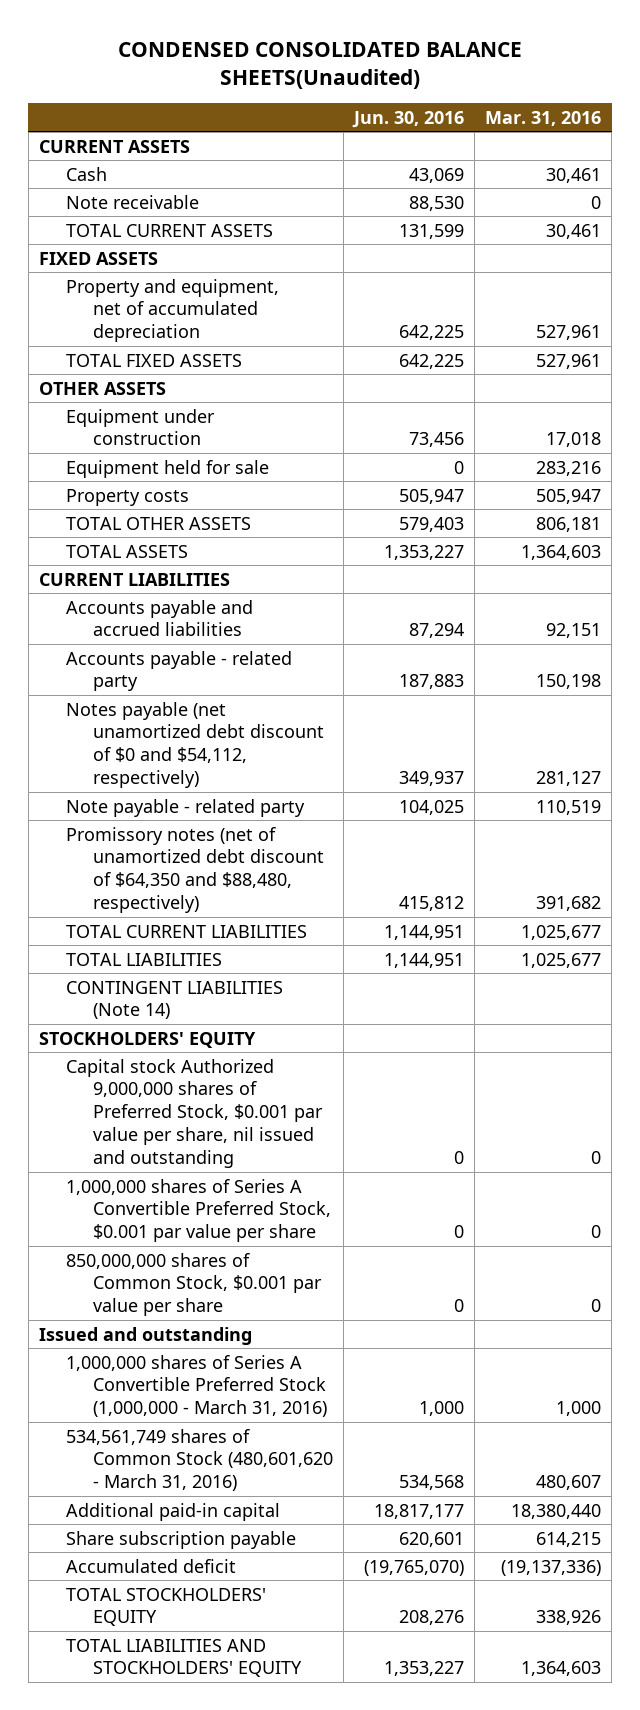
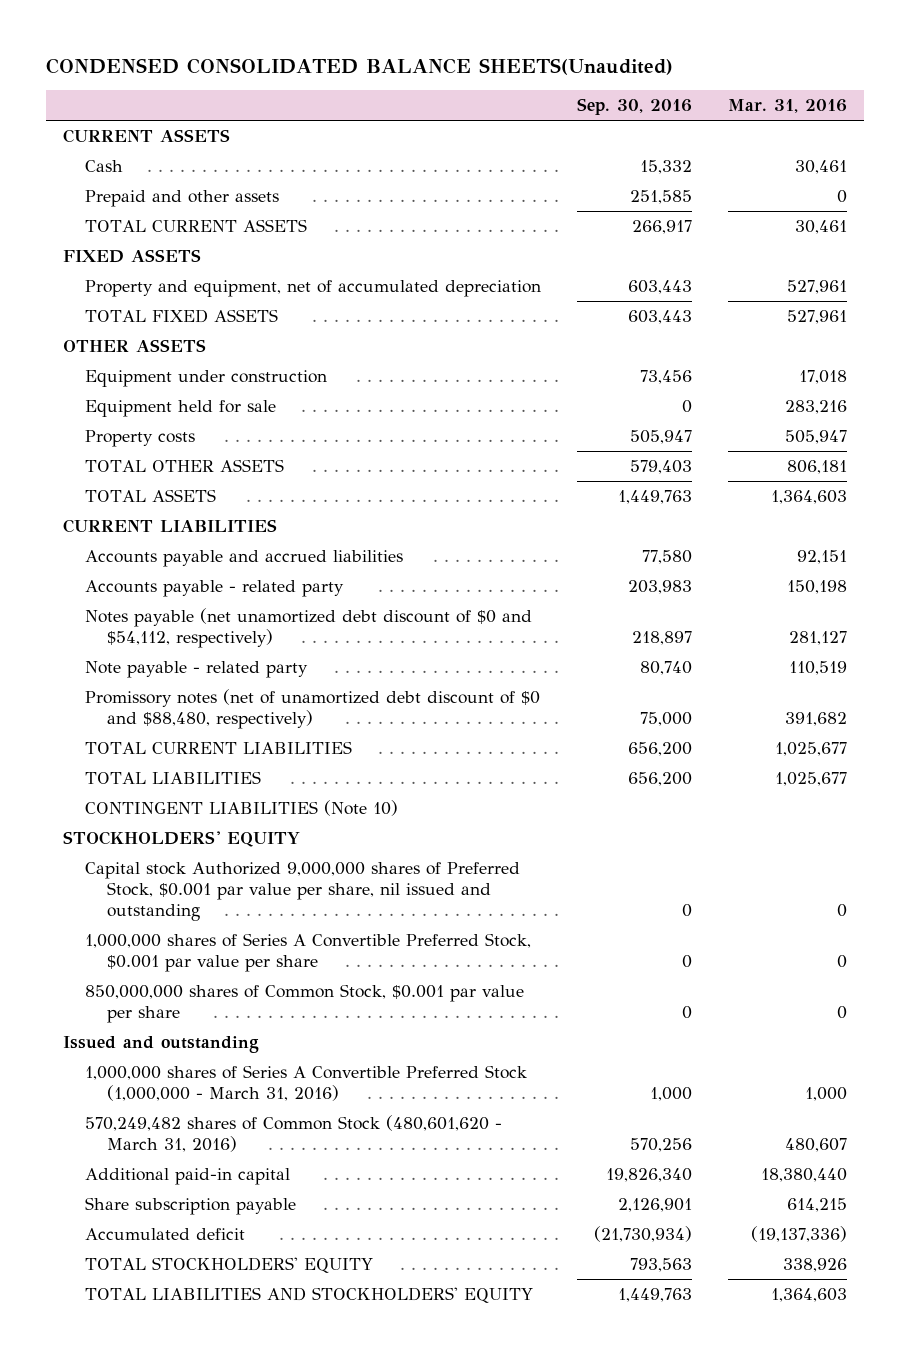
[352,110,465,128] Jun. 30, 2016 -> none
none -> [576,98,692,116] Sep. 30, 2016
[66,194,200,209] Note receivable -> none
none -> [85,190,280,208] Prepaid and other assets
[66,826,325,914] Promissory notes (net of unamortized debt discount of $64,350 and $88,480, respectively) -> [85,689,541,730] Promissory notes (net of unamortized debt discount of $0 and $88,480, respectively)
[66,980,284,1020] CONTINGENT LIABILITIES (Note 14) -> [85,800,399,817] CONTINGENT LIABILITIES (Note 10)
[66,1428,334,1492] 534,561,749 shares of Common Stock (480,601,620 - March 31, 2016) -> [85,1115,503,1153] 570,249,482 shares of Common Stock (480,601,620 - March 31, 2016)

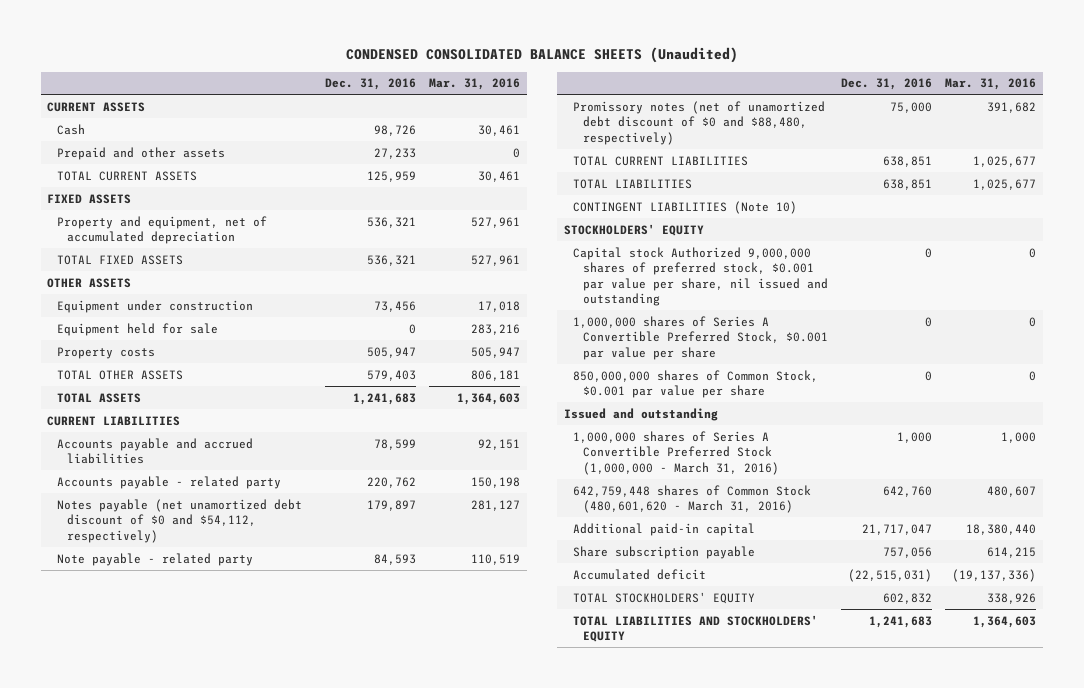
[45,57,673,75] CONDENSED CONSOLIDATED BALANCE SHEETS(Unaudited) -> [345,47,738,64] CONDENSED CONSOLIDATED BALANCE SHEETS (Unaudited)
[576,98,692,116] Sep. 30, 2016 -> none
none -> [324,78,416,91] Dec. 31, 2016
[85,862,521,922] Capital stock Authorized 9,000,000 shares of Preferred Stock, $0.001 par value per share, nil issued and outstanding -> [573,246,829,307] Capital stock Authorized 9,000,000 shares of preferred stock, $0.001 par value per share, nil issued and outstanding
[85,1115,503,1153] 570,249,482 shares of Common Stock (480,601,620 - March 31, 2016) -> [573,484,812,514] 642,759,448 shares of Common Stock (480,601,620 - March 31, 2016)

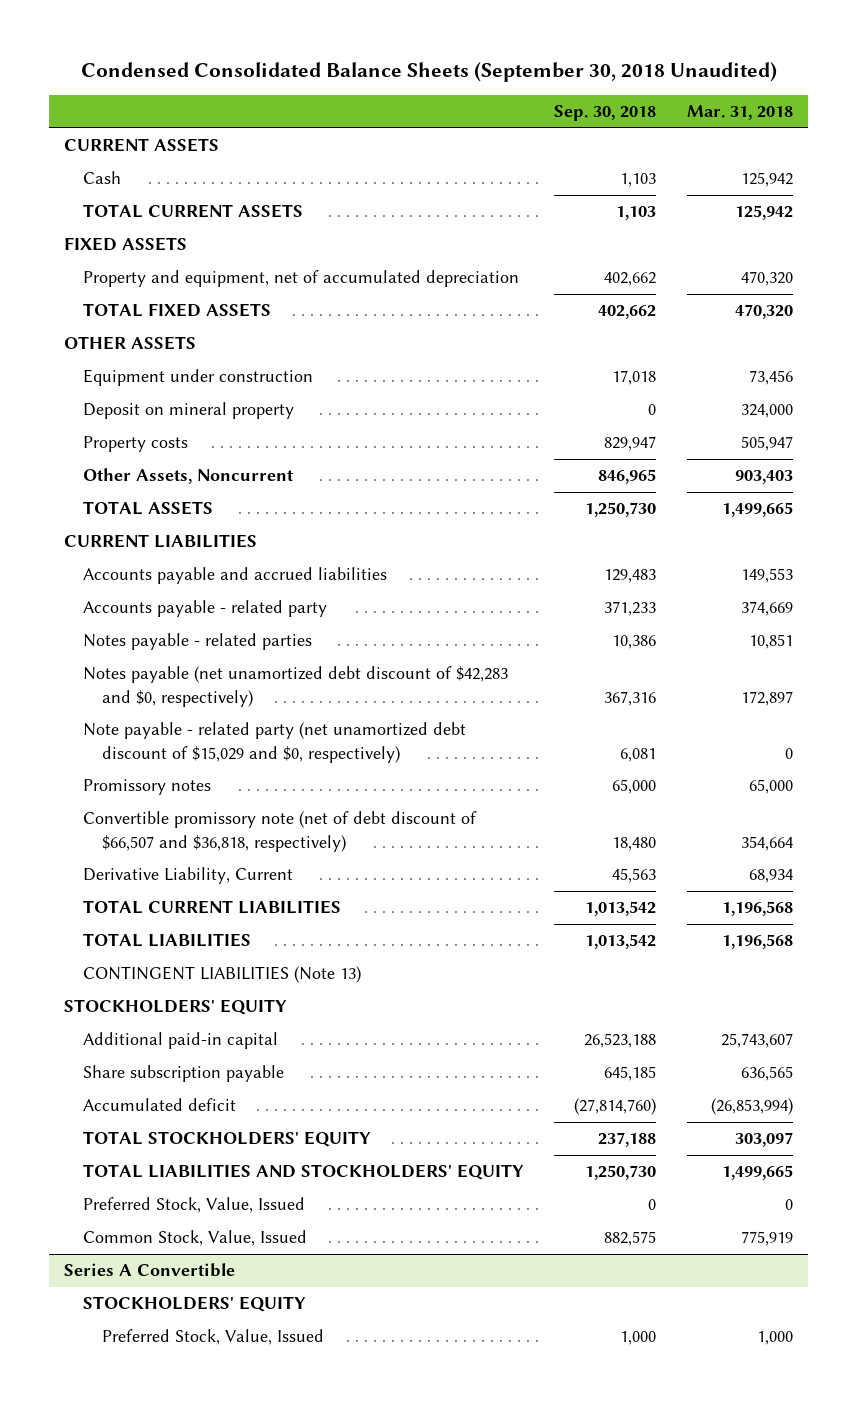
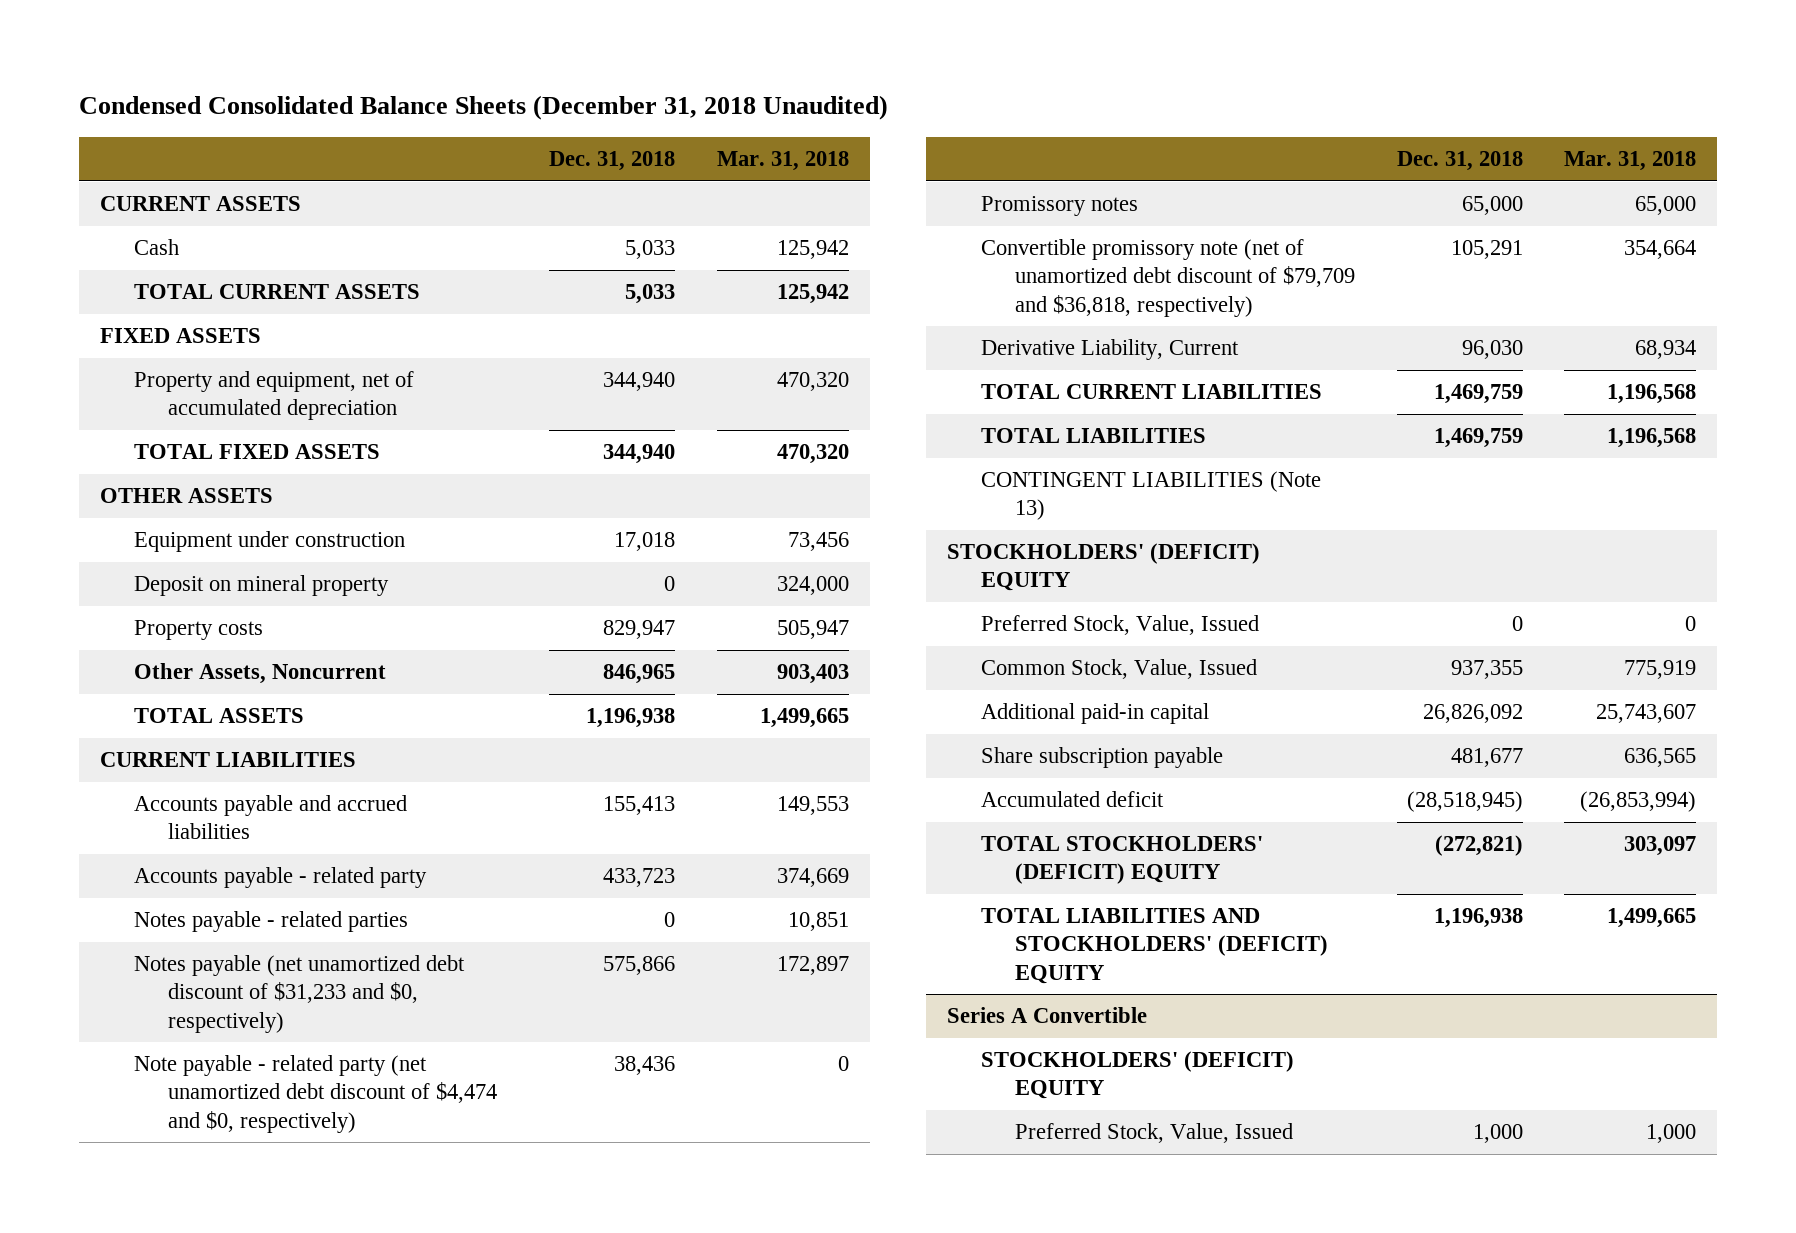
[80,61,777,82] Condensed Consolidated Balance Sheets (September 30, 2018 Unaudited) -> [78,94,888,120] Condensed Consolidated Balance Sheets (December 31, 2018 Unaudited)
[554,105,657,122] Sep. 30, 2018 -> none
none -> [549,150,676,171] Dec. 31, 2018
[82,666,508,707] Notes payable (net unamortized debt discount of $42,283 and $0, respectively) -> [133,955,465,1033] Notes payable (net unamortized debt discount of $31,233 and $0, respectively)
[82,722,466,763] Note payable - related party (net unamortized debt discount of $15,029 and $0, respectively) -> [133,1055,497,1133] Note payable - related party (net unamortized debt discount of $4,474 and $0, respectively)
[82,811,477,852] Convertible promissory note (net of debt discount of $66,507 and $36,818, respectively) -> [981,239,1356,317] Convertible promissory note (net of unamortized debt discount of $79,709 and $36,818, respectively)
[64,999,288,1016] STOCKHOLDERS' EQUITY -> [947,543,1261,592] STOCKHOLDERS' (DEFICIT) EQUITY
[82,1197,305,1214] Preferred Stock, Value, Issued -> [981,615,1260,636] Preferred Stock, Value, Issued
[82,1230,307,1247] Common Stock, Value, Issued -> [981,659,1258,680] Common Stock, Value, Issued
[82,1131,371,1148] TOTAL STOCKHOLDERS' EQUITY -> [981,836,1264,885] TOTAL STOCKHOLDERS' (DEFICIT) EQUITY
[82,1164,524,1181] TOTAL LIABILITIES AND STOCKHOLDERS' EQUITY -> [981,908,1329,984] TOTAL LIABILITIES AND STOCKHOLDERS' (DEFICIT) EQUITY
[82,1296,306,1313] STOCKHOLDERS' EQUITY -> [981,1051,1295,1100] STOCKHOLDERS' (DEFICIT) EQUITY

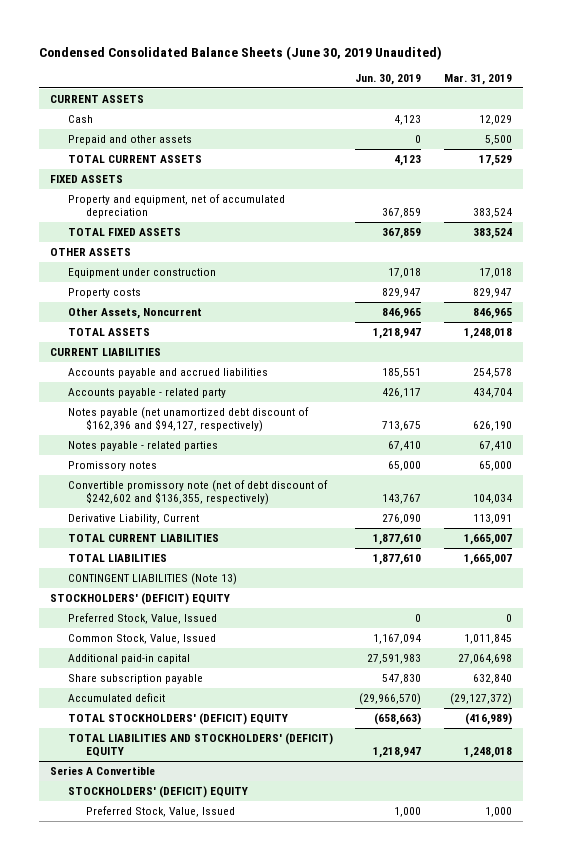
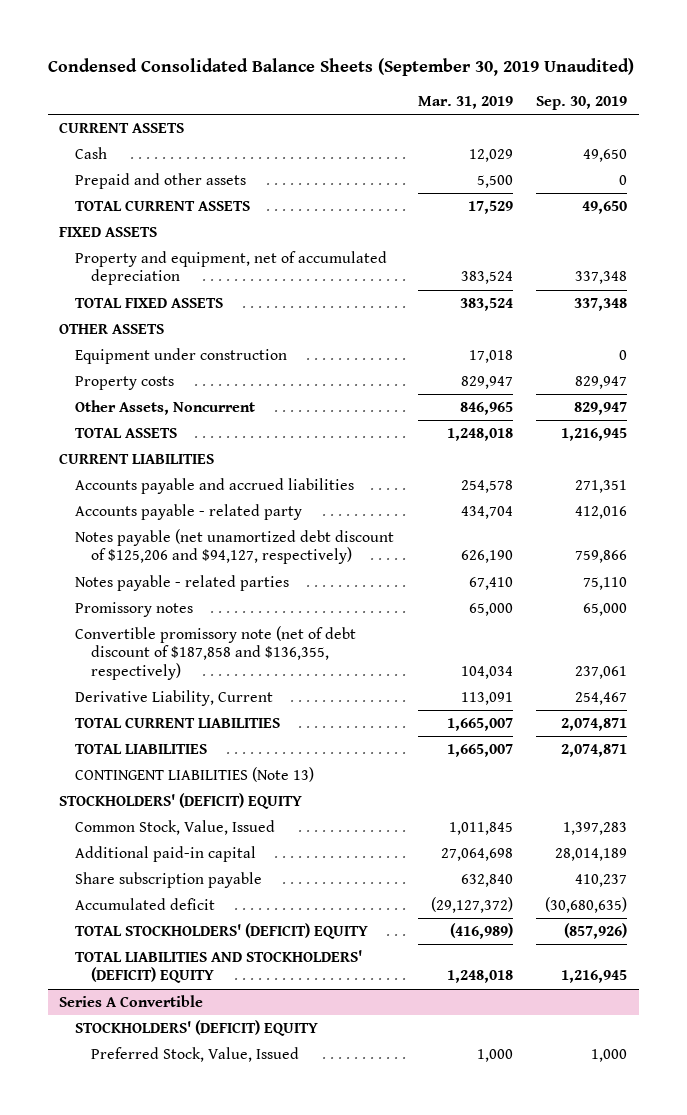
[38,45,442,60] Condensed Consolidated Balance Sheets (June 30, 2019 Unaudited) -> [47,58,634,77] Condensed Consolidated Balance Sheets (September 30, 2019 Unaudited)
[355,74,422,86] Jun. 30, 2019 -> none
none -> [536,95,628,110] Sep. 30, 2019
[67,407,309,433] Notes payable (net unamortized debt discount of $162,396 and $94,127, respectively) -> [75,529,395,565] Notes payable (net unamortized debt discount of $125,206 and $94,127, respectively)
[67,480,328,506] Convertible promissory note (net of debt discount of $242,602 and $136,355, respectively) -> [75,626,357,680] Convertible promissory note (net of debt discount of $187,858 and $136,355, respectively)
[67,613,217,625] Preferred Stock, Value, Issued -> none

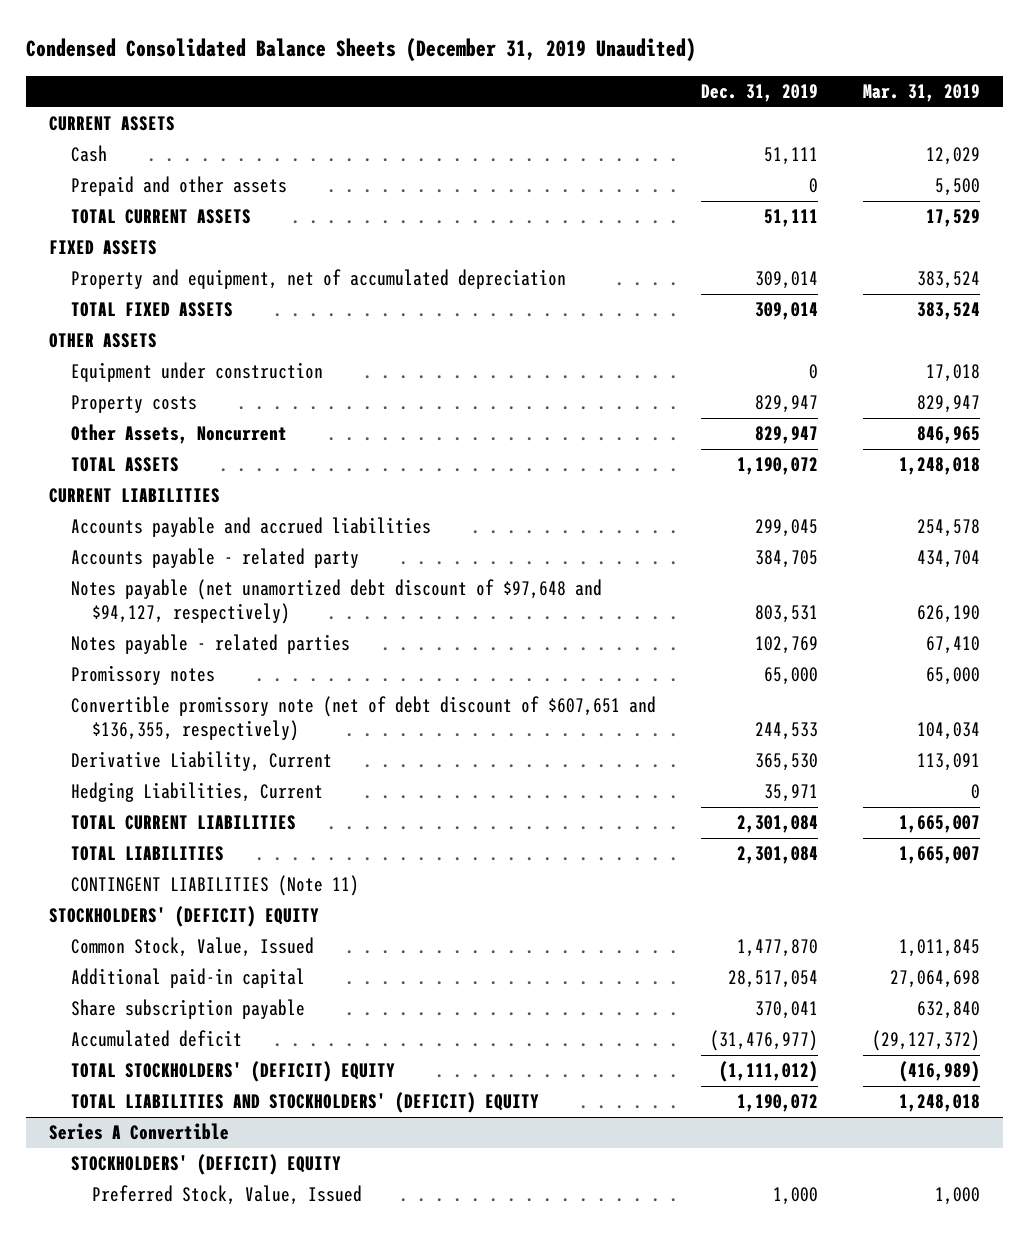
[47,58,634,77] Condensed Consolidated Balance Sheets (September 30, 2019 Unaudited) -> [26,38,697,63] Condensed Consolidated Balance Sheets (December 31, 2019 Unaudited)
[536,95,628,110] Sep. 30, 2019 -> none
none -> [700,84,818,103] Dec. 31, 2019
[75,529,395,565] Notes payable (net unamortized debt discount of $125,206 and $94,127, respectively) -> [70,579,602,625] Notes payable (net unamortized debt discount of $97,648 and $94,127, respectively)
[75,626,357,680] Convertible promissory note (net of debt discount of $187,858 and $136,355, respectively) -> [70,696,656,742] Convertible promissory note (net of debt discount of $607,651 and $136,355, respectively)
none -> [70,782,323,803] Hedging Liabilities, Current
[75,767,315,783] CONTINGENT LIABILITIES (Note 13) -> [70,875,359,897] CONTINGENT LIABILITIES (Note 11)

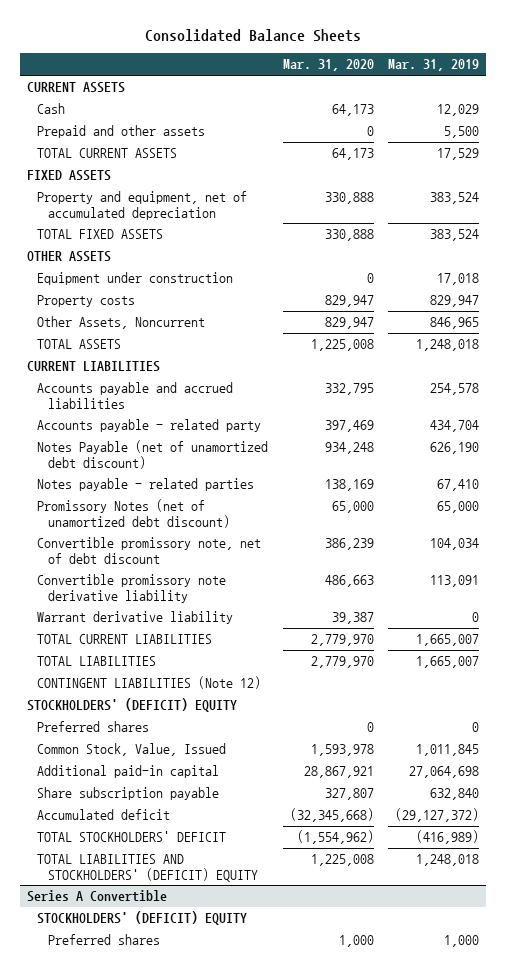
[26,38,697,63] Condensed Consolidated Balance Sheets (December 31, 2019 Unaudited) -> [144,29,361,43] Consolidated Balance Sheets
[700,84,818,103] Dec. 31, 2019 -> none
none -> [282,59,374,72] Mar. 31, 2020
[70,579,602,625] Notes payable (net unamortized debt discount of $97,648 and $94,127, respectively) -> [37,440,269,469] Notes Payable (net of unamortized debt discount)
[70,782,323,803] Hedging Liabilities, Current -> none
[70,665,215,686] Promissory notes -> [37,499,231,528] Promissory Notes (net of unamortized debt discount)
[70,696,656,742] Convertible promissory note (net of debt discount of $607,651 and $136,355, respectively) -> [37,537,262,564] Convertible promissory note, net of debt discount
none -> [37,574,227,603] Convertible promissory note derivative liability
[70,751,332,772] Derivative Liability, Current -> [37,611,234,625] Warrant derivative liability
[917,753,981,772] 113,091 -> [472,612,480,623] 0
[70,875,359,897] CONTINGENT LIABILITIES (Note 11) -> [37,676,262,690] CONTINGENT LIABILITIES (Note 12)
none -> [37,721,150,733] Preferred shares
[70,1061,395,1083] TOTAL STOCKHOLDERS' (DEFICIT) EQUITY -> [37,831,227,843] TOTAL STOCKHOLDERS' DEFICIT
[92,1185,363,1206] Preferred Stock, Value, Issued -> [48,934,161,946] Preferred shares

